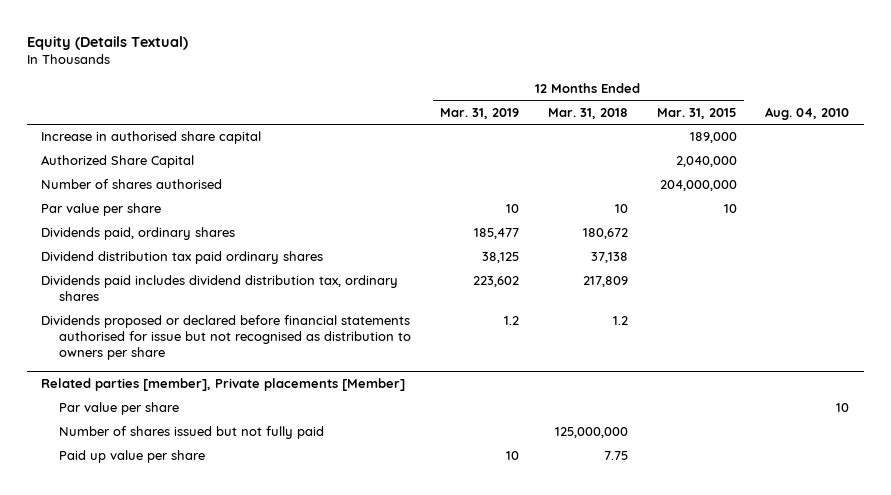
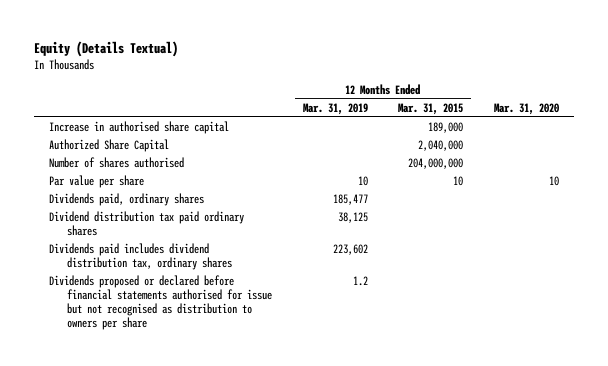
[547,107,628,119] Mar. 31, 2018 -> none
[765,106,850,120] Aug. 04, 2010 -> none
none -> [493,102,559,115] Mar. 31, 2020
[41,378,406,392] Related parties [member], Private placements [Member] -> none
[59,402,180,416] Par value per share -> none
[59,426,325,440] Number of shares issued but not fully paid -> none
[59,450,206,464] Paid up value per share -> none

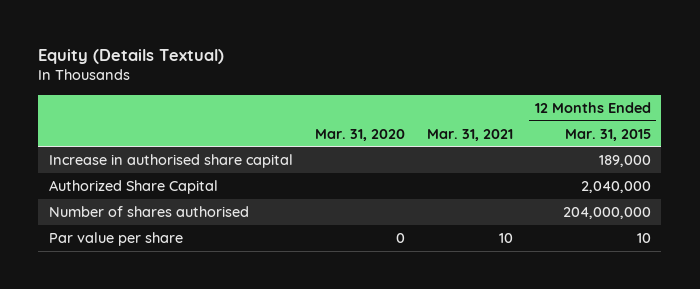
[302,102,368,115] Mar. 31, 2019 -> none
none -> [426,128,513,141] Mar. 31, 2021
[49,193,205,207] Dividends paid, ordinary shares -> none
[49,211,245,237] Dividend distribution tax paid ordinary shares -> none
[49,243,233,271] Dividends paid includes dividend distribution tax, ordinary shares -> none
[49,275,273,331] Dividends proposed or declared before financial statements authorised for issue but not recognised as distribution to owners per share -> none
[548,176,559,187] 10 -> [395,233,405,244] 0

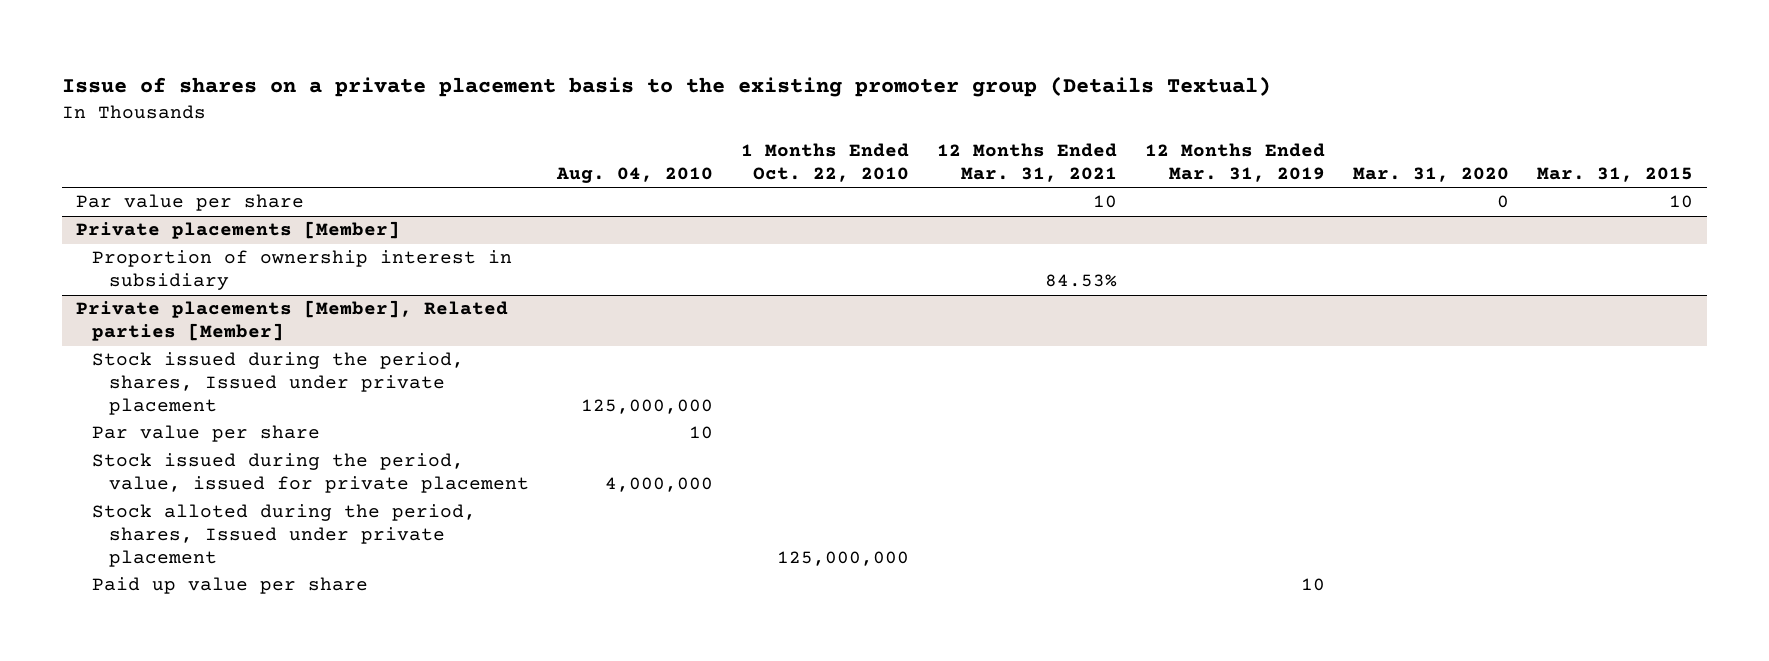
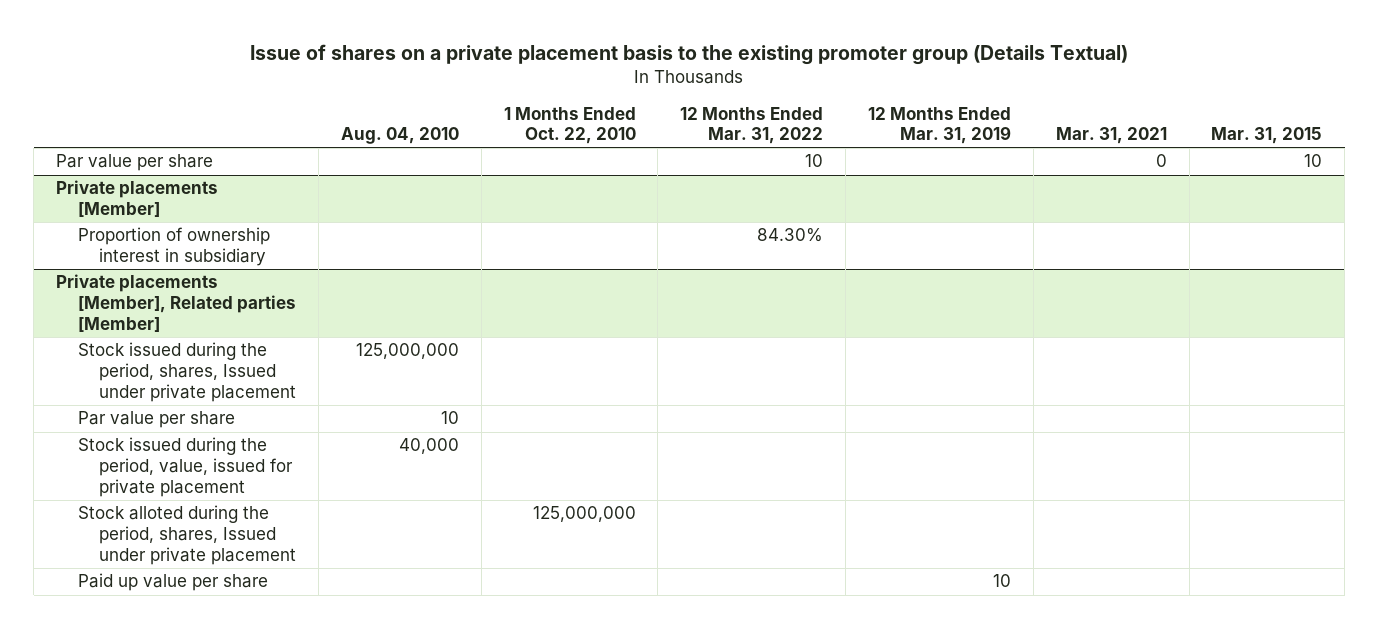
[937,143,1118,183] 12 Months Ended Mar. 31, 2021 -> none
[1353,167,1510,183] Mar. 31, 2020 -> none
none -> [680,106,824,145] 12 Months Ended Mar. 31, 2022
none -> [1055,127,1167,145] Mar. 31, 2021
[605,477,714,493] 4,000,000 -> [398,438,459,455] 40,000

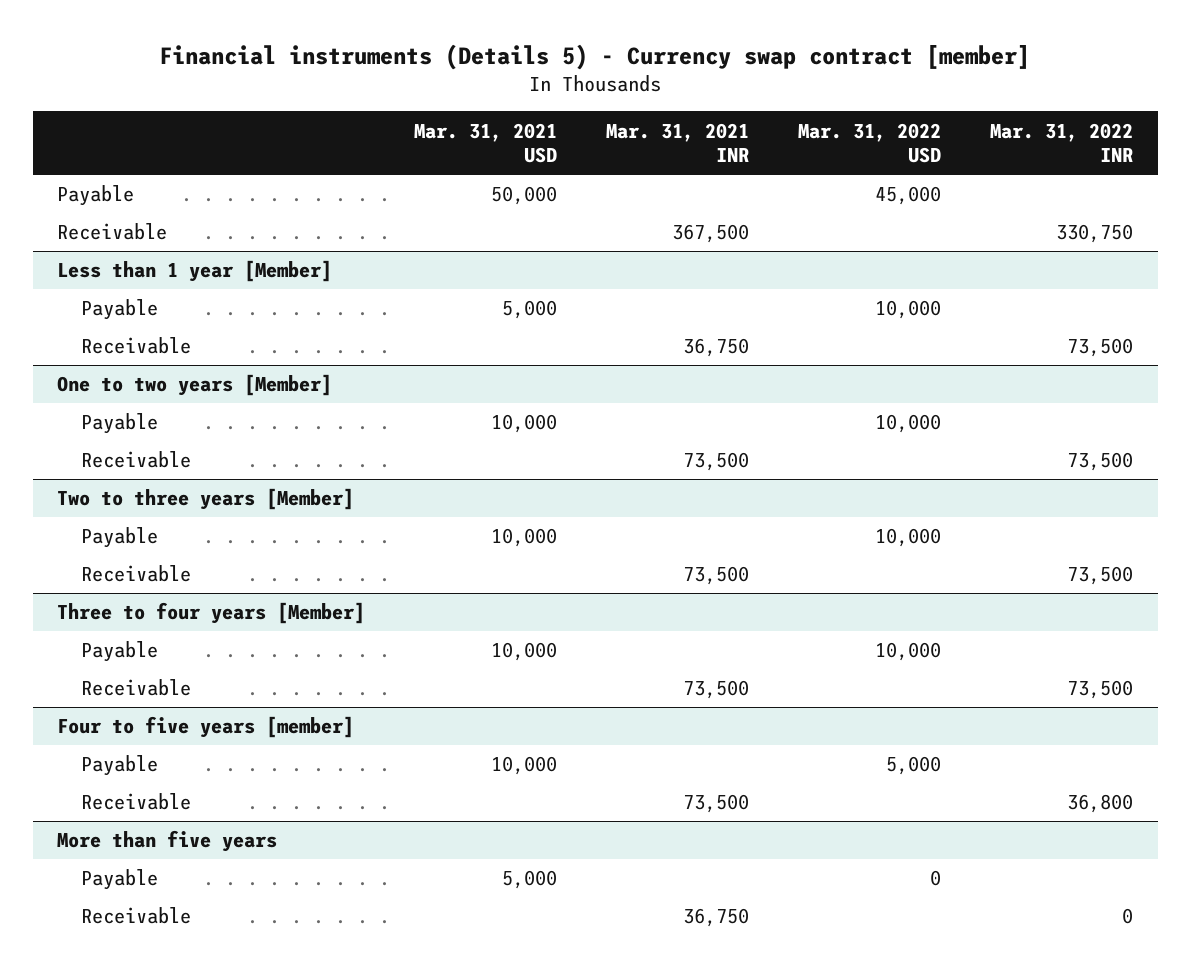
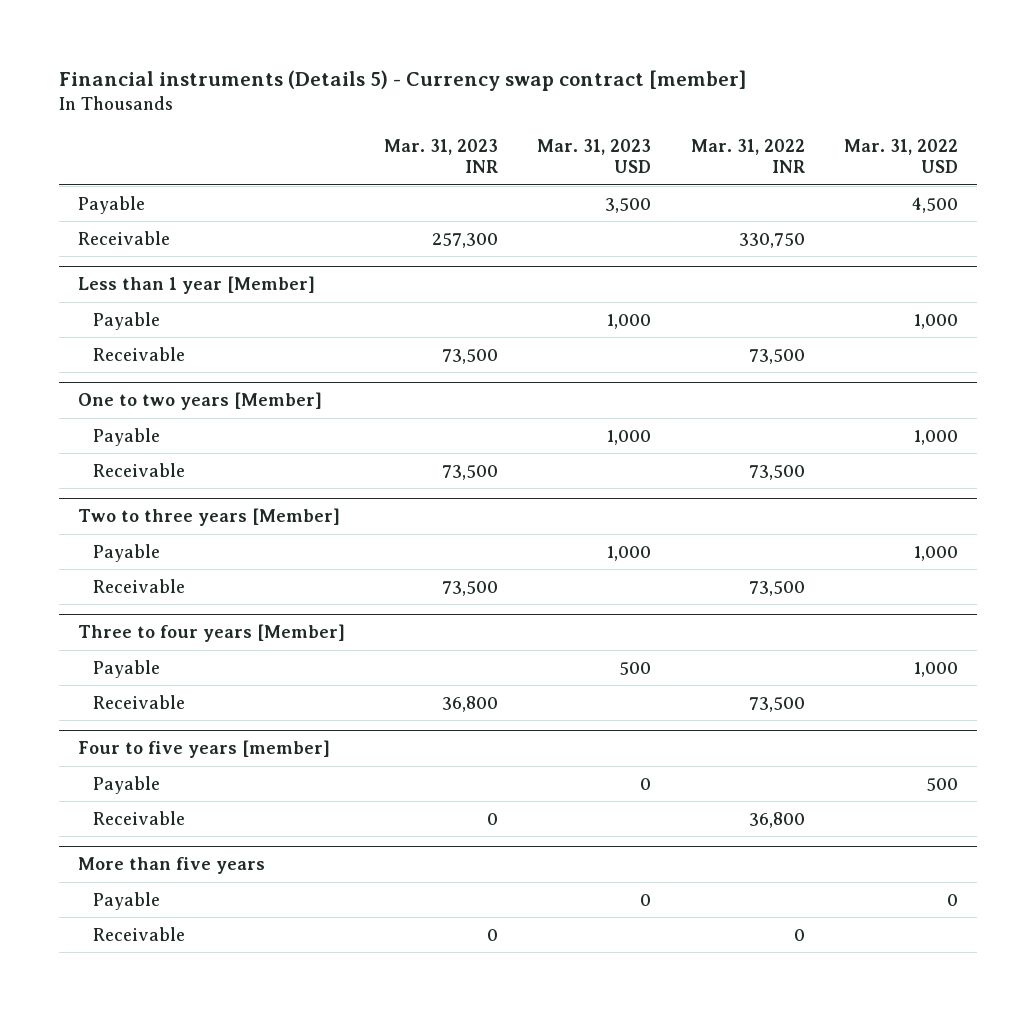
[414,122,558,164] Mar. 31, 2021 USD -> none
[606,122,750,163] Mar. 31, 2021 INR -> none
none -> [384,139,499,174] Mar. 31, 2023 INR
none -> [537,139,652,174] Mar. 31, 2023 USD
[875,186,942,206] 45,000 -> [911,196,958,213] 4,500
[875,300,942,320] 10,000 -> [912,313,958,329] 1,000
[875,414,942,434] 10,000 -> [912,429,958,445] 1,000
[875,528,942,548] 10,000 -> [912,545,958,561] 1,000
[875,642,942,662] 10,000 -> [912,661,958,677] 1,000
[886,756,942,776] 5,000 -> [925,777,958,791] 500

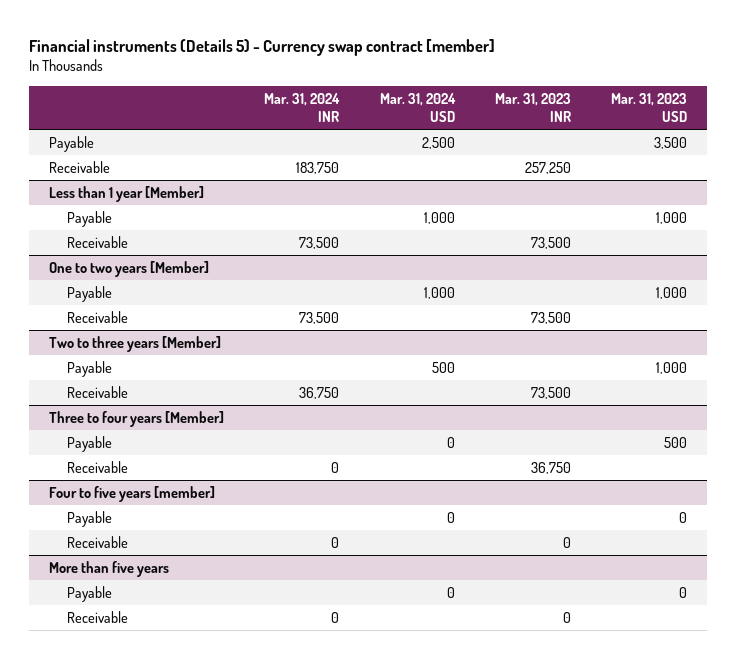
[690,139,805,174] Mar. 31, 2022 INR -> none
[843,139,958,174] Mar. 31, 2022 USD -> none
none -> [264,92,341,123] Mar. 31, 2024 INR
none -> [379,92,456,123] Mar. 31, 2024 USD
[432,232,499,248] 257,300 -> [524,161,571,174] 257,250
[442,695,499,712] 36,800 -> [530,461,571,474] 36,750

